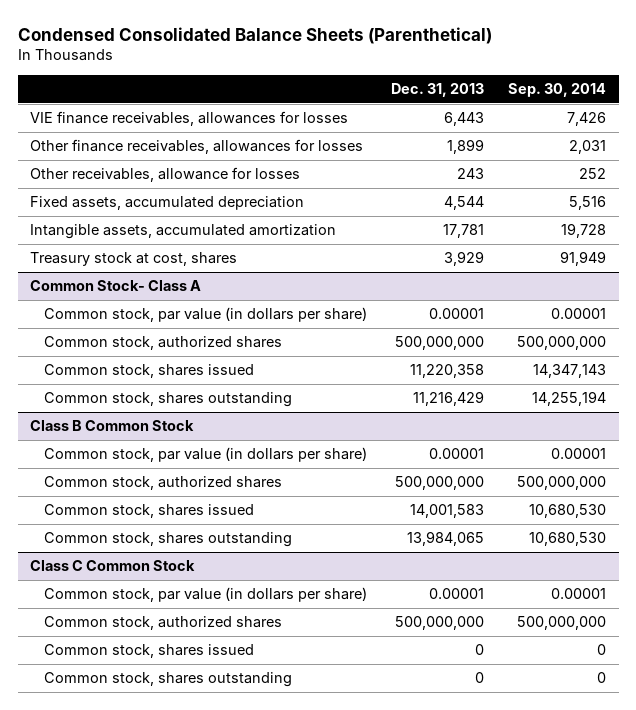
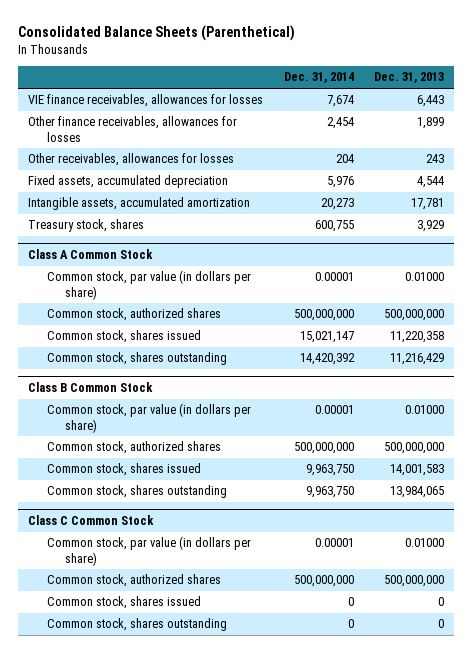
[17,26,492,44] Condensed Consolidated Balance Sheets (Parenthetical) -> [18,25,296,42] Consolidated Balance Sheets (Parenthetical)
[508,83,607,98] Sep. 30, 2014 -> none
none -> [283,72,354,84] Dec. 31, 2014
[29,167,300,183] Other receivables, allowance for losses -> [28,153,235,167] Other receivables, allowances for losses
[29,252,237,267] Treasury stock at cost, shares -> [28,219,145,233] Treasury stock, shares
[29,280,201,292] Common Stock- Class A -> [28,248,154,259] Class A Common Stock
[429,308,485,320] 0.00001 -> [404,272,444,282] 0.01000
[429,448,485,460] 0.00001 -> [404,405,444,415] 0.01000
[429,588,485,600] 0.00001 -> [404,538,444,548] 0.01000

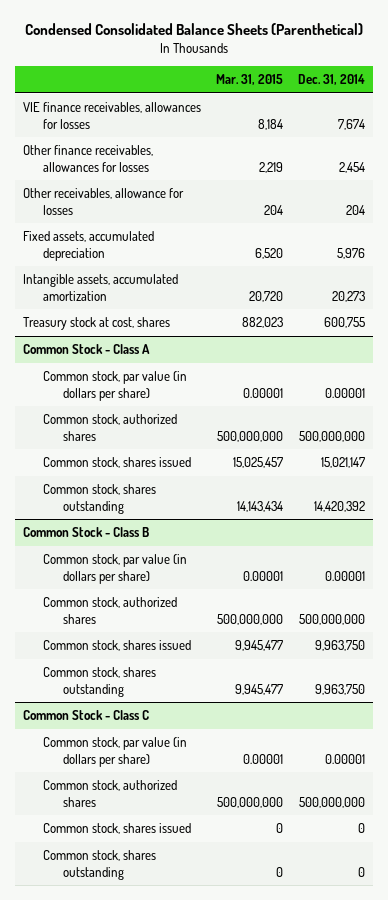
[18,25,296,42] Consolidated Balance Sheets (Parenthetical) -> [25,23,364,36] Condensed Consolidated Balance Sheets (Parenthetical)
[373,72,444,84] Dec. 31, 2013 -> none
none -> [216,74,284,86] Mar. 31, 2015
[28,153,235,167] Other receivables, allowances for losses -> [22,188,184,215] Other receivables, allowance for losses
[28,219,145,233] Treasury stock, shares -> [22,317,170,331] Treasury stock at cost, shares
[28,248,154,259] Class A Common Stock -> [22,344,150,355] Common Stock - Class A
[28,381,154,392] Class B Common Stock -> [22,527,149,538] Common Stock - Class B
[28,514,155,525] Class C Common Stock -> [22,710,149,721] Common Stock - Class C

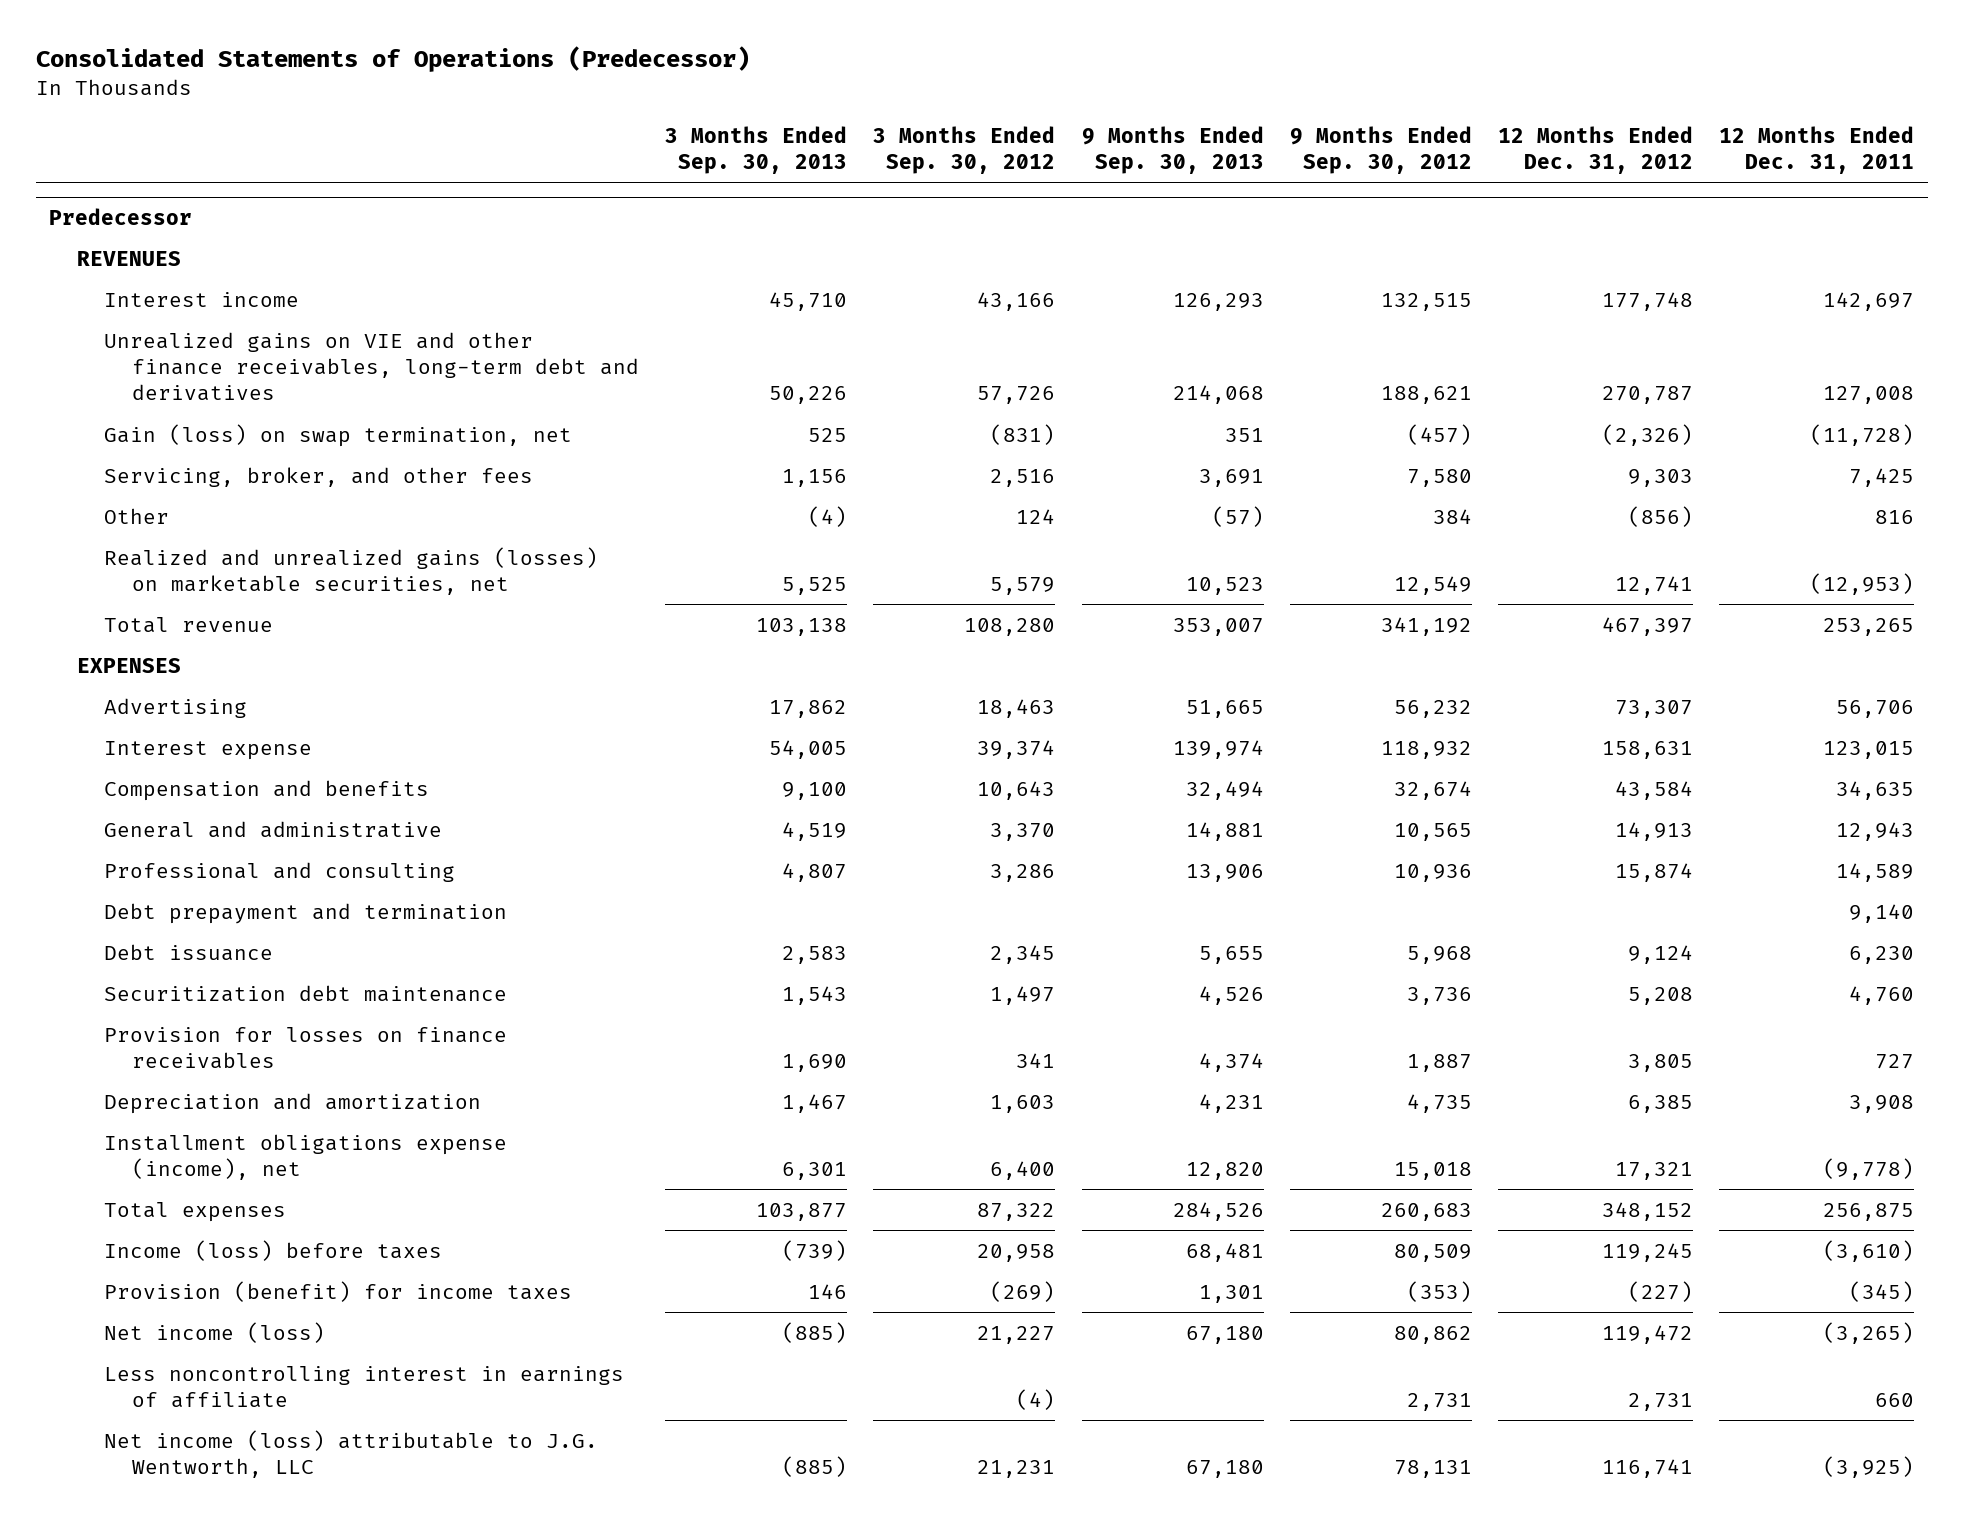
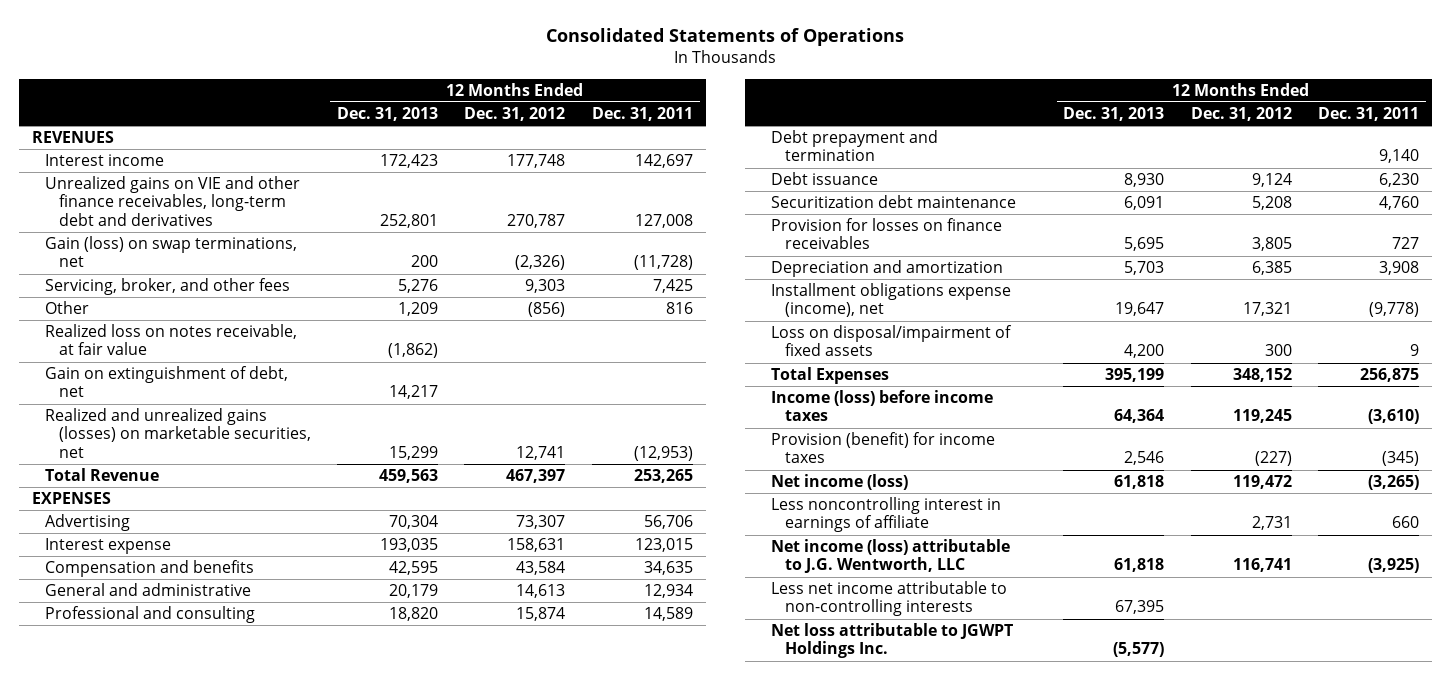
[35,46,750,73] Consolidated Statements of Operations (Predecessor) -> [546,28,905,47] Consolidated Statements of Operations
[664,126,847,175] 3 Months Ended Sep. 30, 2013 -> none
[873,126,1056,175] 3 Months Ended Sep. 30, 2012 -> none
[1081,126,1264,175] 9 Months Ended Sep. 30, 2013 -> none
[1289,126,1472,175] 9 Months Ended Sep. 30, 2012 -> none
none -> [337,107,439,122] Dec. 31, 2013
[49,207,193,225] Predecessor -> none
[104,423,573,447] Gain (loss) on swap termination, net -> [45,236,298,268] Gain (loss) on swap terminations, net
none -> [45,324,298,356] Realized loss on notes receivable, at fair value
none -> [45,366,289,398] Gain on extinguishment of debt, net
[104,616,274,633] Total revenue -> [45,468,160,482] Total Revenue
[1615,821,1694,841] 14,913 -> [516,584,566,599] 14,613
[1836,821,1915,841] 12,943 -> [643,584,693,599] 12,934
none -> [771,325,1013,357] Loss on disposal/impairment of fixed assets
[104,1201,287,1222] Total expenses -> [771,367,890,385] Total Expenses
[104,1239,443,1261] Income (loss) before taxes -> [771,390,994,422] Income (loss) before income taxes
none -> [771,581,1008,617] Less net income attributable to non-controlling interests
none -> [771,623,1014,659] Net loss attributable to JGWPT Holdings Inc.

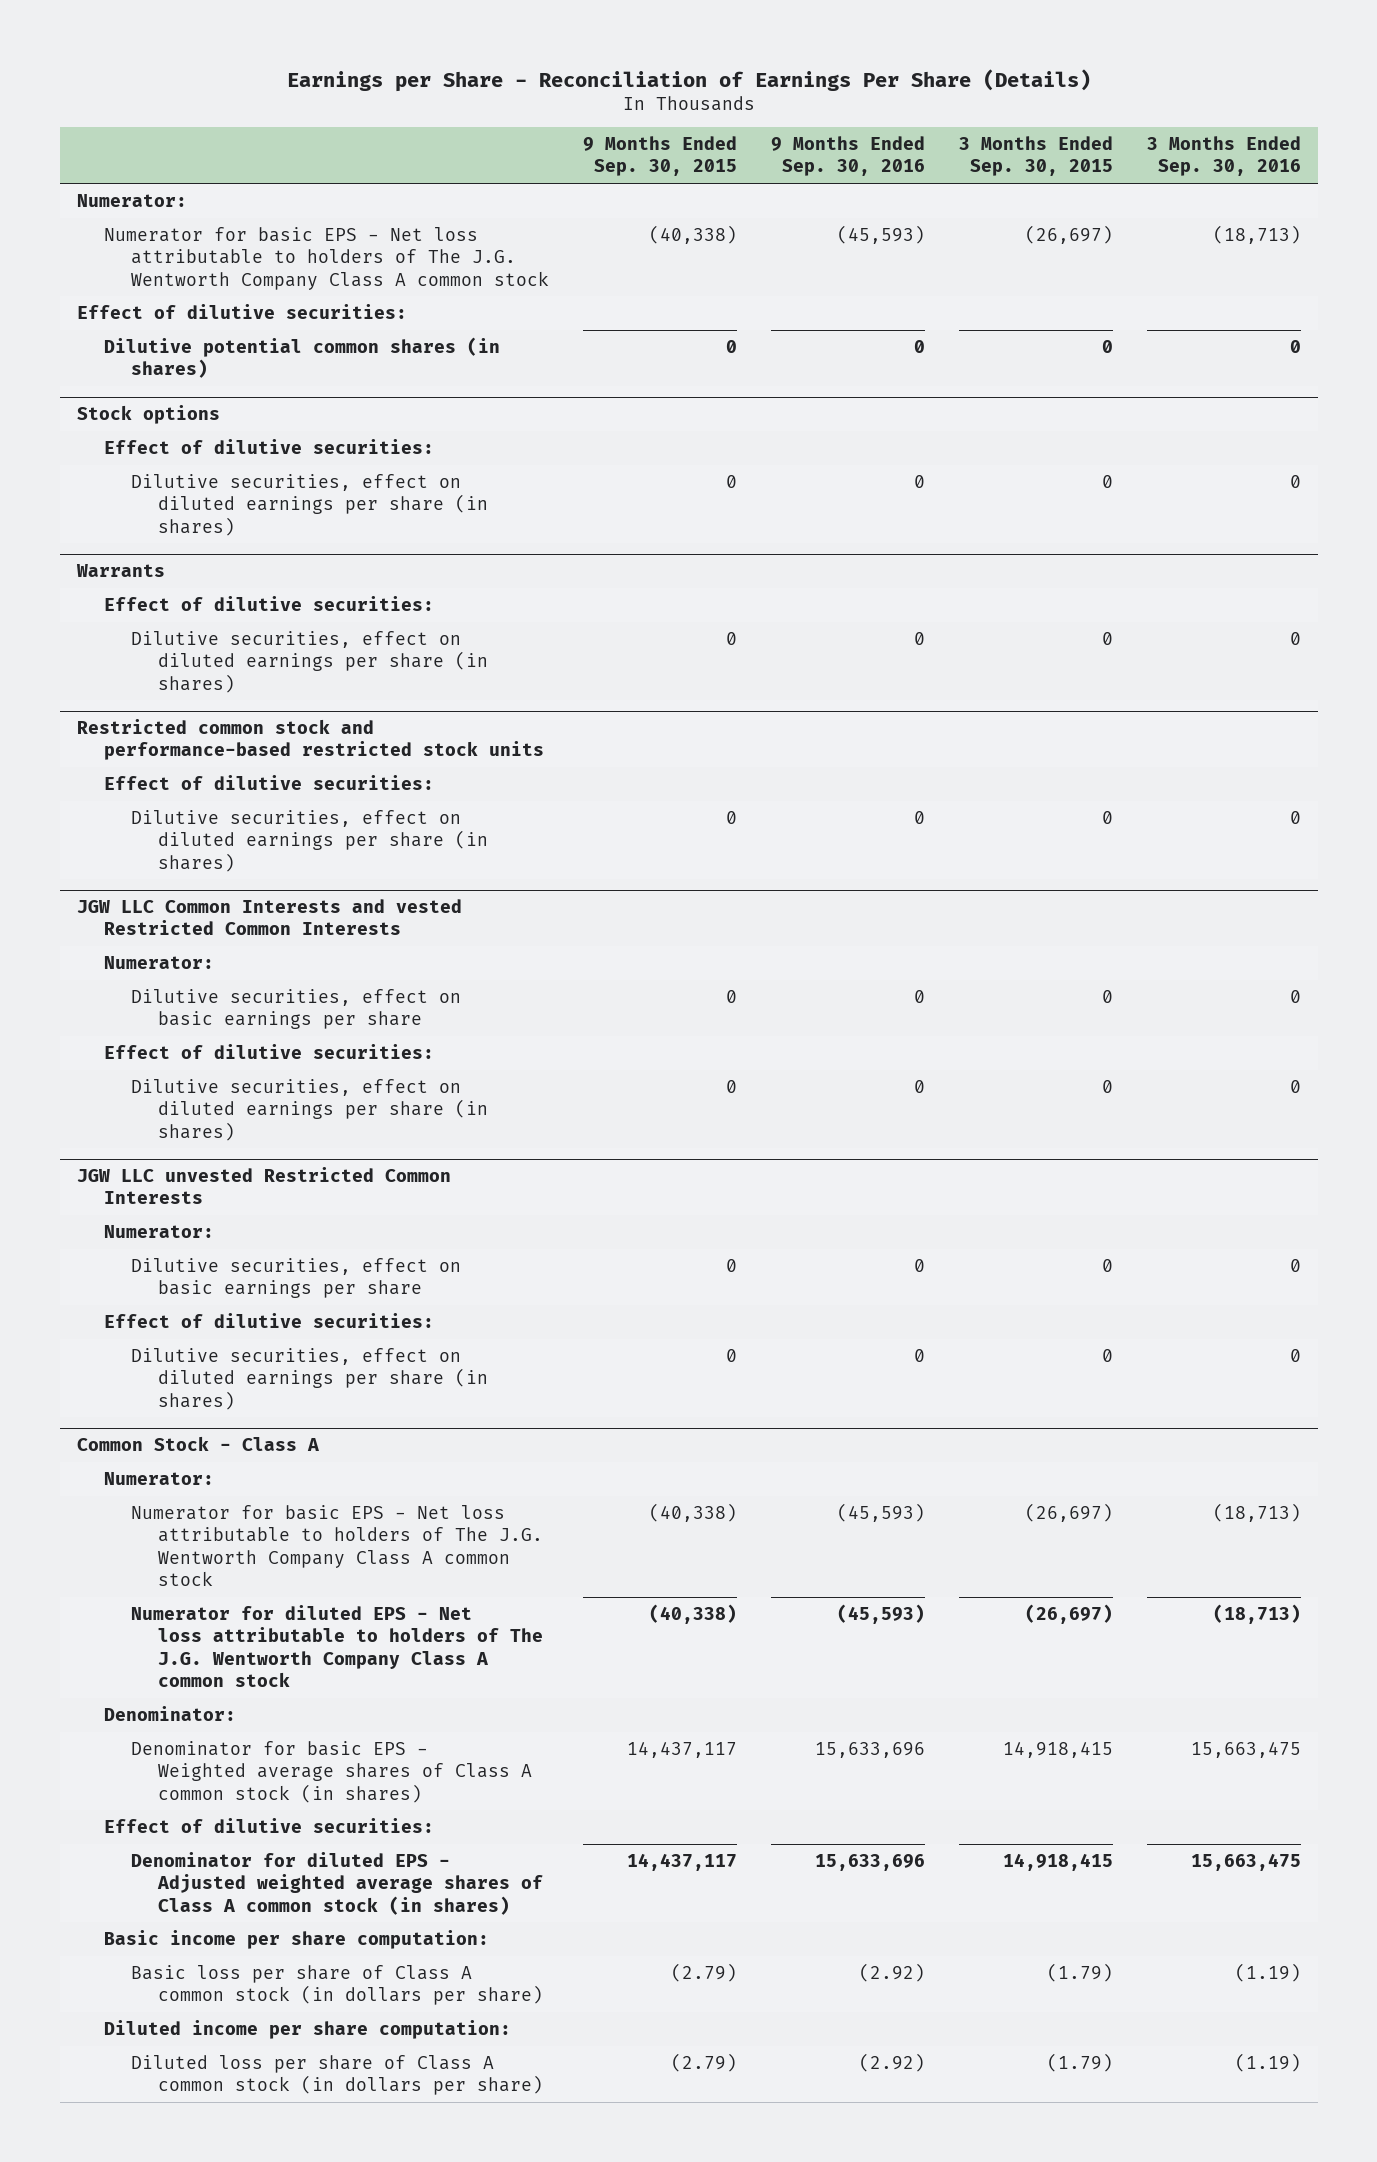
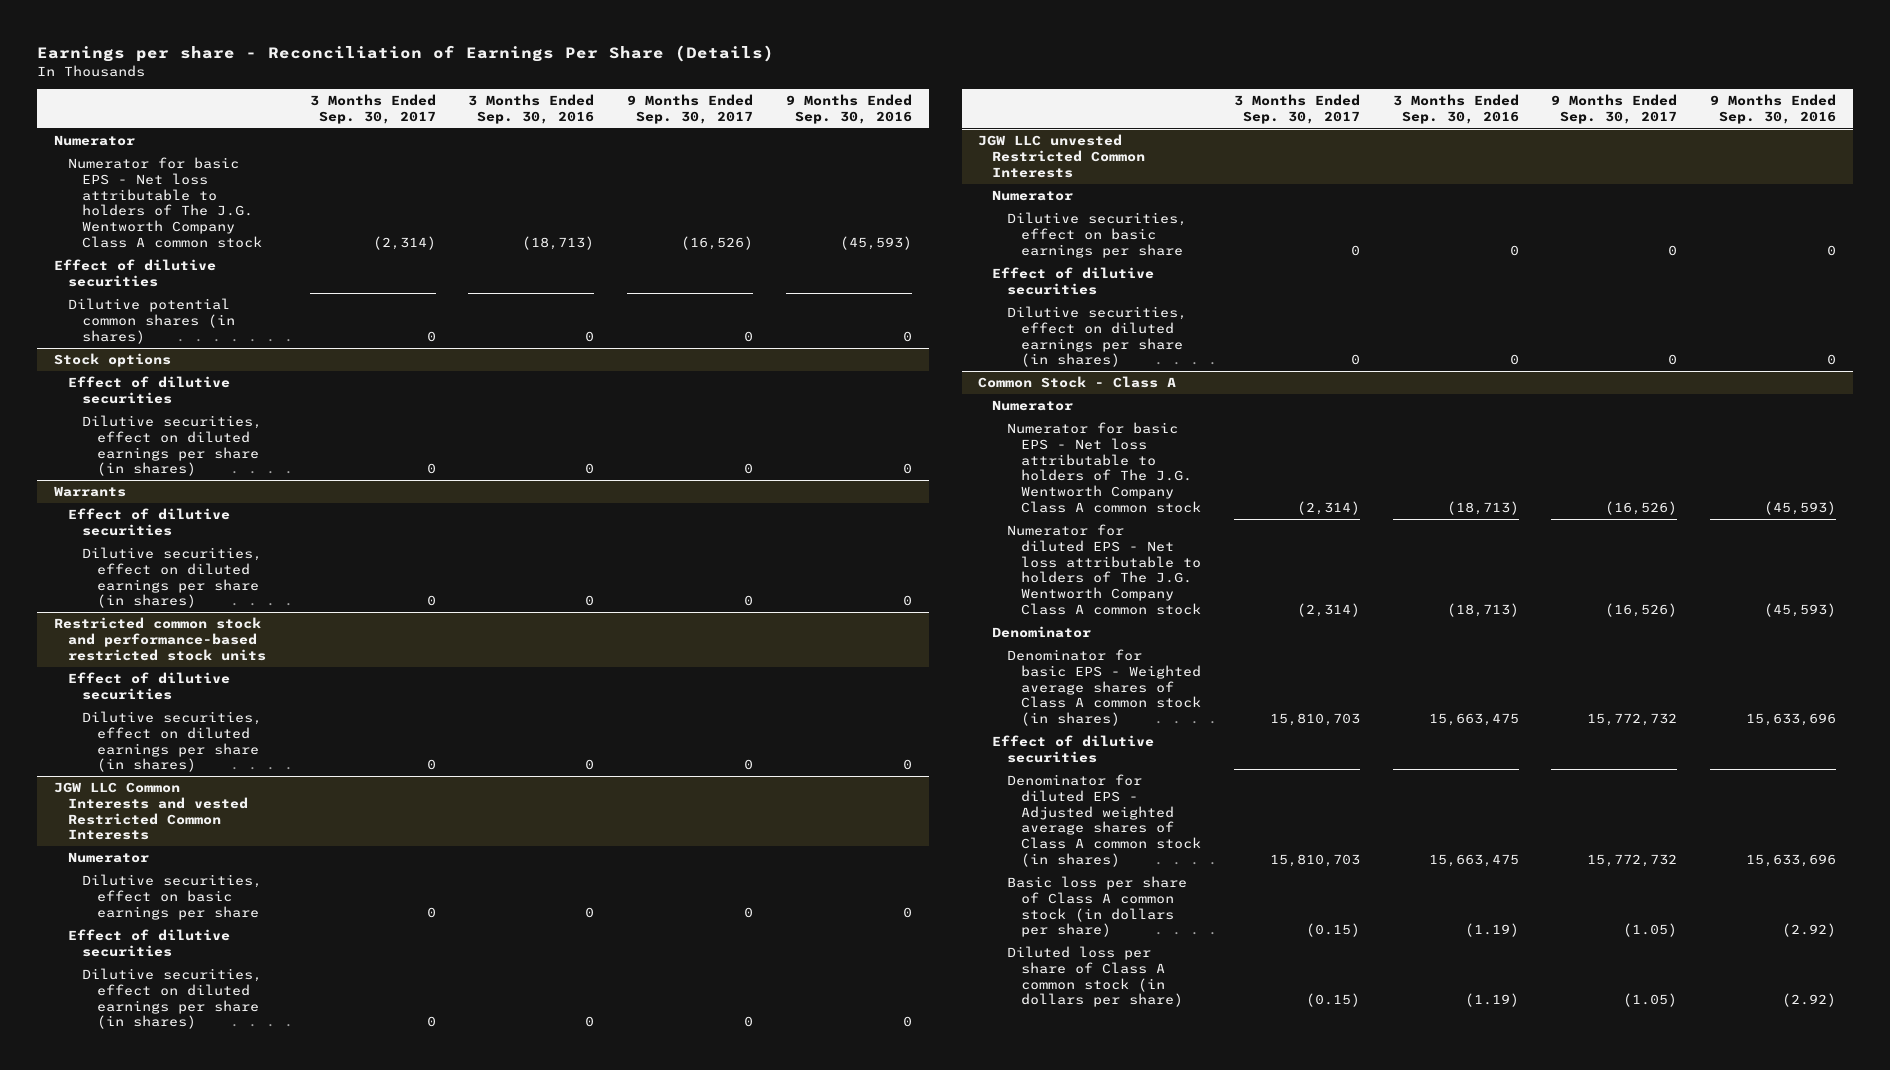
[286,68,1091,92] Earnings per Share - Reconciliation of Earnings Per Share (Details) -> [37,44,775,62] Earnings per share - Reconciliation of Earnings Per Share (Details)
[582,136,737,177] 9 Months Ended Sep. 30, 2015 -> none
[958,136,1113,177] 3 Months Ended Sep. 30, 2015 -> none
none -> [309,93,436,124] 3 Months Ended Sep. 30, 2017
none -> [627,93,754,124] 9 Months Ended Sep. 30, 2017
[76,194,187,208] Numerator: -> [53,135,135,147] Numerator
[76,304,407,320] Effect of dilutive securities: -> [53,259,216,287] Effect of dilutive securities
[103,439,434,455] Effect of dilutive securities: -> [68,376,231,404] Effect of dilutive securities
[103,596,434,612] Effect of dilutive securities: -> [68,508,231,536] Effect of dilutive securities
[103,775,434,791] Effect of dilutive securities: -> [68,672,231,700] Effect of dilutive securities
[103,956,214,970] Numerator: -> [68,852,150,864] Numerator
[103,1044,434,1060] Effect of dilutive securities: -> [68,929,231,957] Effect of dilutive securities
[103,1225,214,1239] Numerator: -> [992,190,1074,202] Numerator
[103,1313,434,1329] Effect of dilutive securities: -> [992,267,1155,295] Effect of dilutive securities
[103,1472,214,1486] Numerator: -> [992,400,1074,412] Numerator
[103,1706,236,1722] Denominator: -> [992,626,1092,639] Denominator
[103,1818,434,1834] Effect of dilutive securities: -> [992,735,1155,763] Effect of dilutive securities
[103,1930,489,1950] Basic income per share computation: -> none
[103,2020,511,2040] Diluted income per share computation: -> none

